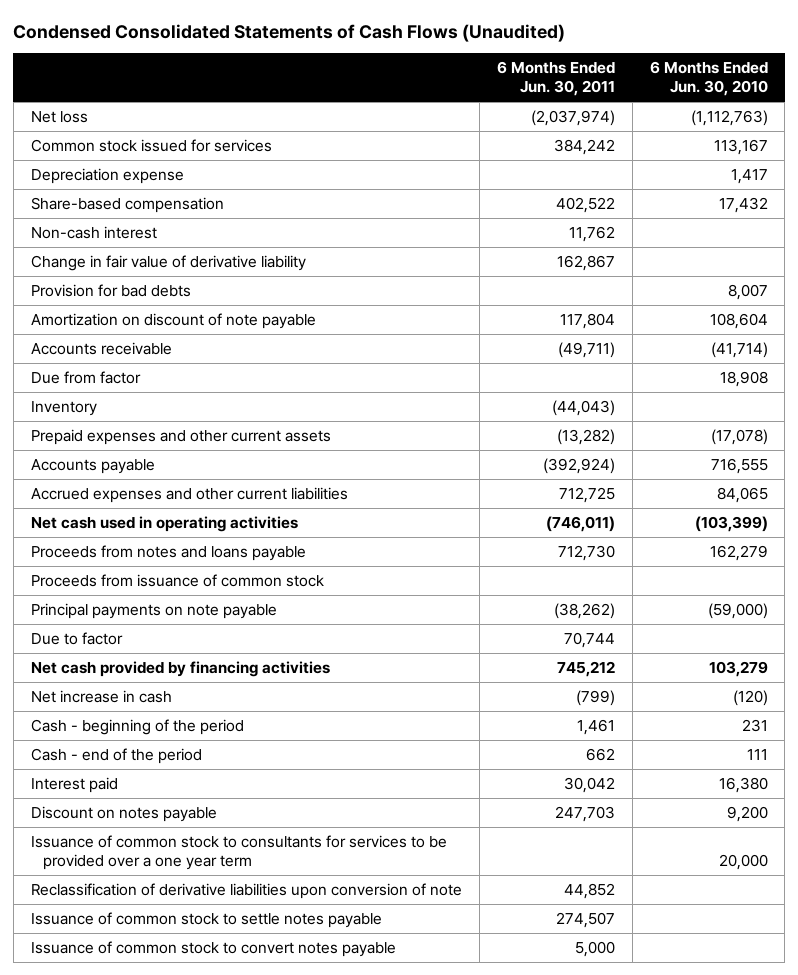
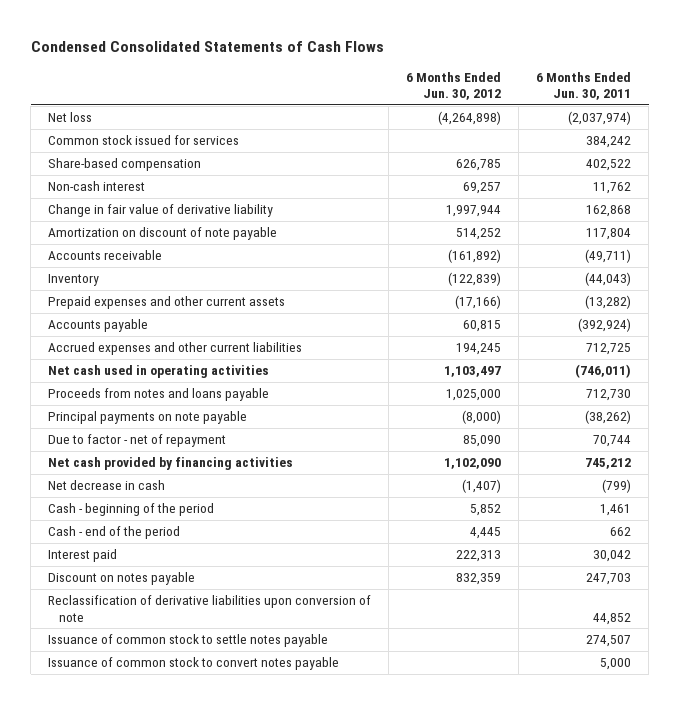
[13,23,566,42] Condensed Consolidated Statements of Cash Flows (Unaudited) -> [30,40,384,52] Condensed Consolidated Statements of Cash Flows
[649,61,768,97] 6 Months Ended Jun. 30, 2010 -> none
none -> [406,71,502,100] 6 Months Ended Jun. 30, 2012
[30,168,184,185] Depreciation expense -> none
[30,284,191,298] Provision for bad debts -> none
[556,255,615,272] 162,867 -> [586,205,632,218] 162,868
[30,371,141,385] Due from factor -> none
[30,574,324,588] Proceeds from issuance of common stock -> none
[30,632,123,646] Due to factor -> [48,434,227,448] Due to factor - net of repayment
[30,690,172,704] Net increase in cash -> [48,480,166,491] Net decrease in cash
[30,835,447,871] Issuance of common stock to consultants for services to be provided over a one year term -> none

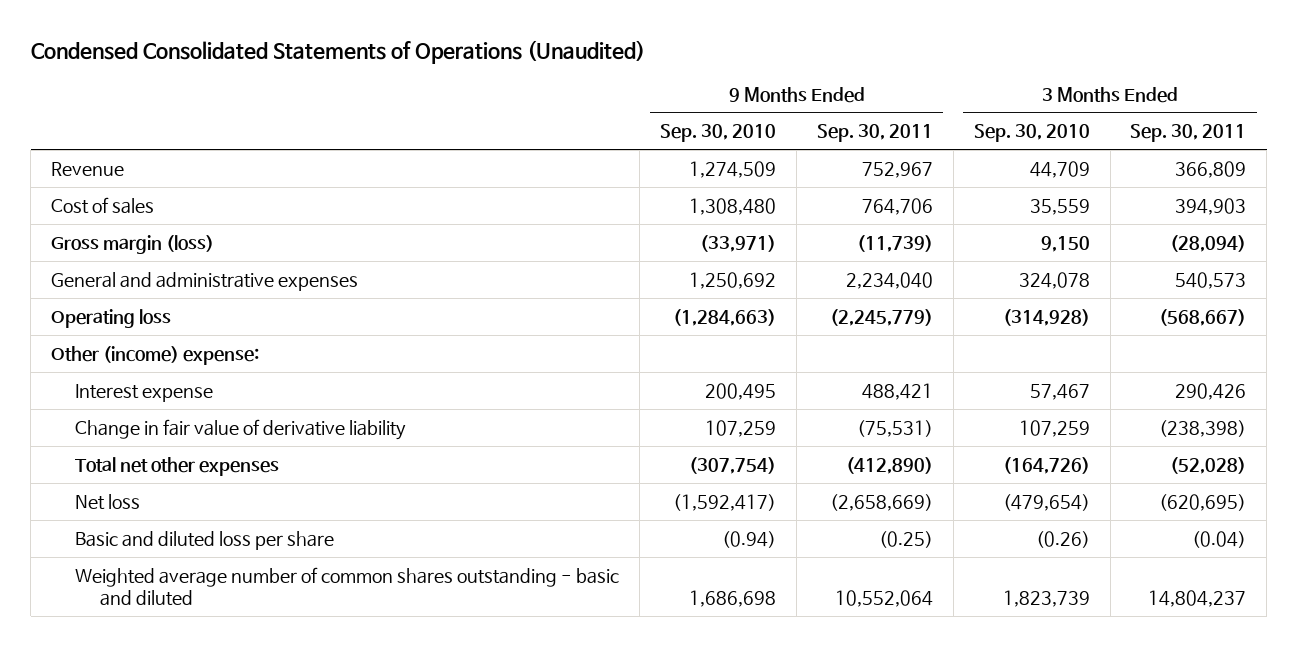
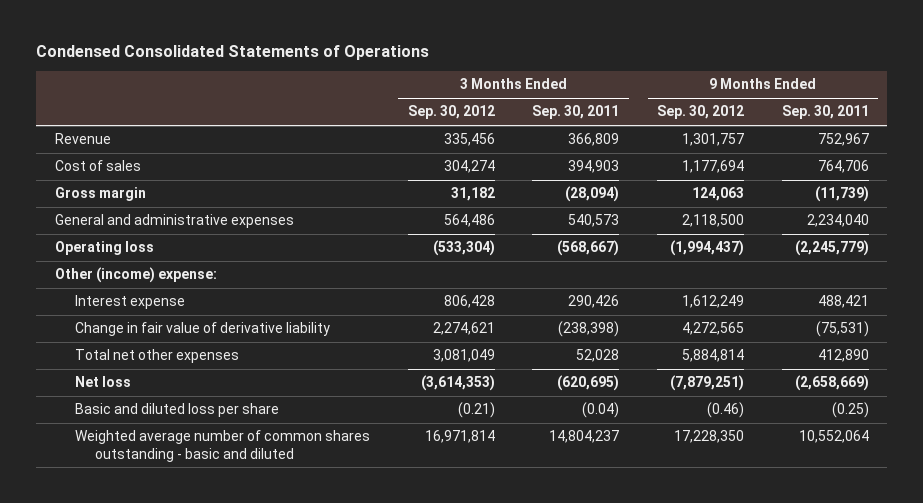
[30,40,645,65] Condensed Consolidated Statements of Operations (Unaudited) -> [35,45,429,61] Condensed Consolidated Statements of Operations
[660,124,777,143] Sep. 30, 2010 -> none
[973,124,1090,143] Sep. 30, 2010 -> none
none -> [407,105,495,120] Sep. 30, 2012
none -> [656,105,744,120] Sep. 30, 2012
[51,234,215,254] Gross margin (loss) -> [54,187,146,202] Gross margin
[845,456,933,474] (412,890) -> [817,349,869,363] 412,890
[1170,456,1247,474] (52,028) -> [576,349,620,363] 52,028

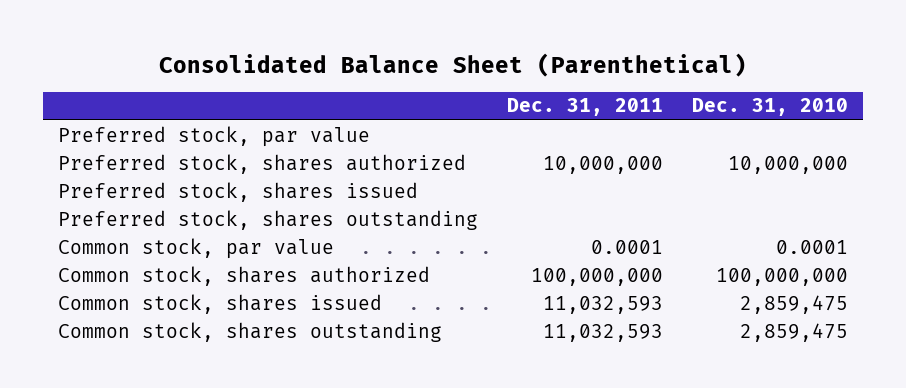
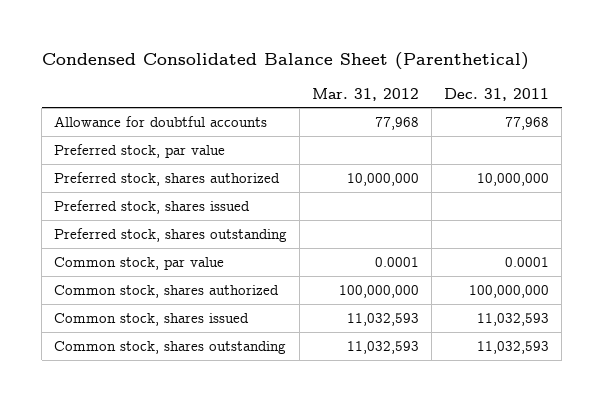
[159,52,748,77] Consolidated Balance Sheet (Parenthetical) -> [41,52,529,71] Condensed Consolidated Balance Sheet (Parenthetical)
[692,98,849,117] Dec. 31, 2010 -> none
none -> [312,87,420,101] Mar. 31, 2012
none -> [54,115,268,127] Allowance for doubtful accounts

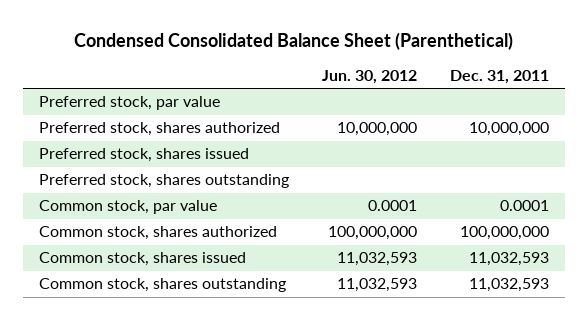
[312,87,420,101] Mar. 31, 2012 -> none
none -> [322,69,418,84] Jun. 30, 2012
[54,115,268,127] Allowance for doubtful accounts -> none

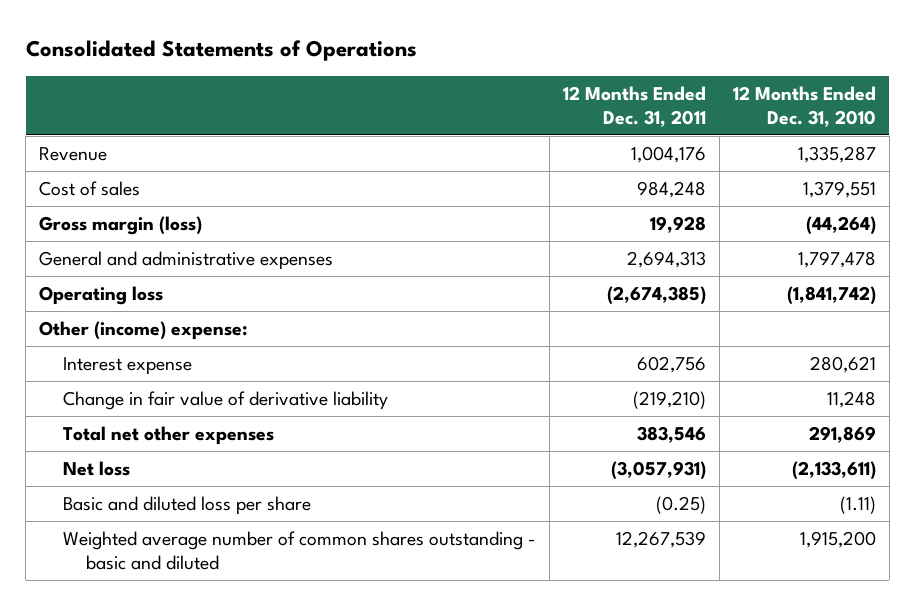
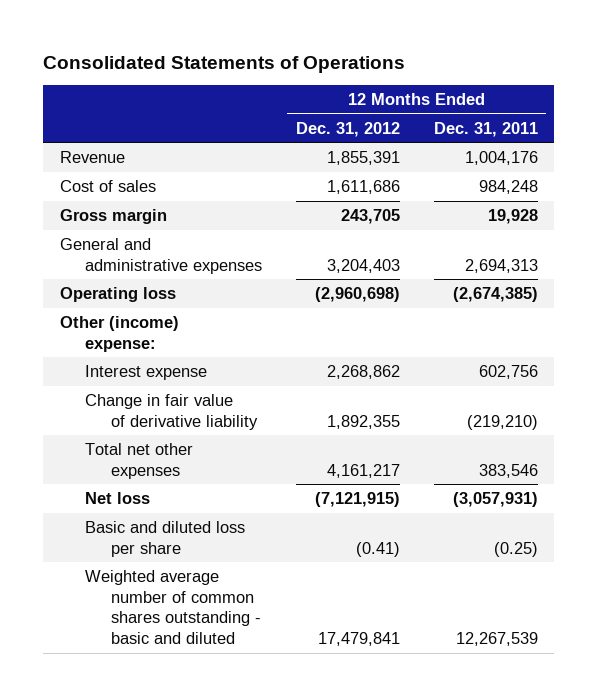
[732,86,876,127] 12 Months Ended Dec. 31, 2010 -> none
none -> [295,121,400,137] Dec. 31, 2012
[39,216,203,236] Gross margin (loss) -> [59,209,167,225] Gross margin

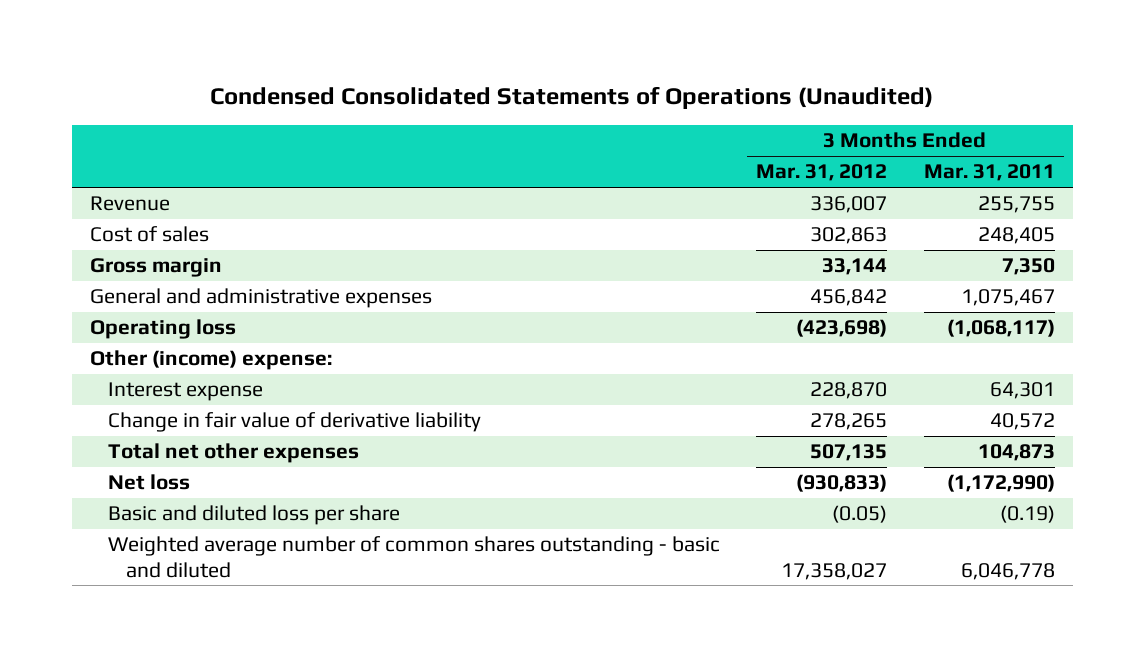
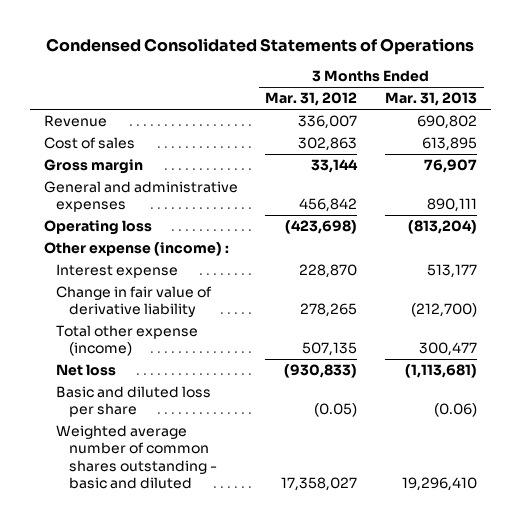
[210,86,934,110] Condensed Consolidated Statements of Operations (Unaudited) -> [46,38,475,56] Condensed Consolidated Statements of Operations
[923,164,1055,182] Mar. 31, 2011 -> none
none -> [385,92,478,107] Mar. 31, 2013
[90,350,333,371] Other (income) expense: -> [43,242,229,257] Other expense (income) :
[107,443,359,464] Total net other expenses -> [56,325,199,357] Total other expense (income)

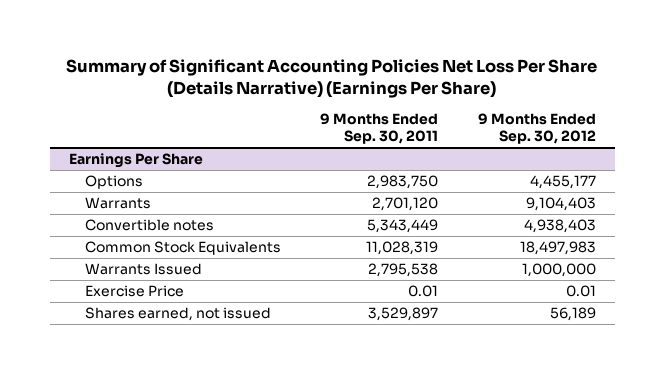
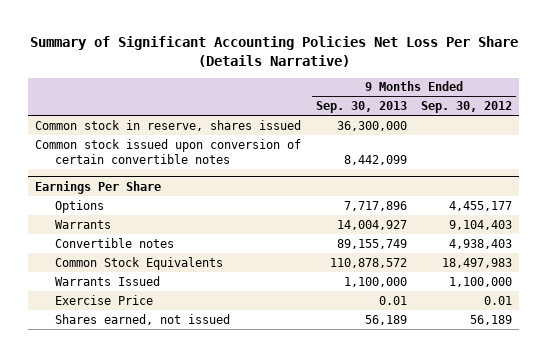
[66,58,598,98] Summary of Significant Accounting Policies Net Loss Per Share (Details Narrative) (Earnings Per Share) -> [29,35,518,67] Summary of Significant Accounting Policies Net Loss Per Share (Details Narrative)
[320,113,439,145] 9 Months Ended Sep. 30, 2011 -> none
none -> [315,101,407,114] Sep. 30, 2013
none -> [35,119,302,131] Common stock in reserve, shares issued
none -> [35,138,302,165] Common stock issued upon conversion of certain convertible notes
[521,263,596,278] 1,000,000 -> [449,276,513,287] 1,100,000

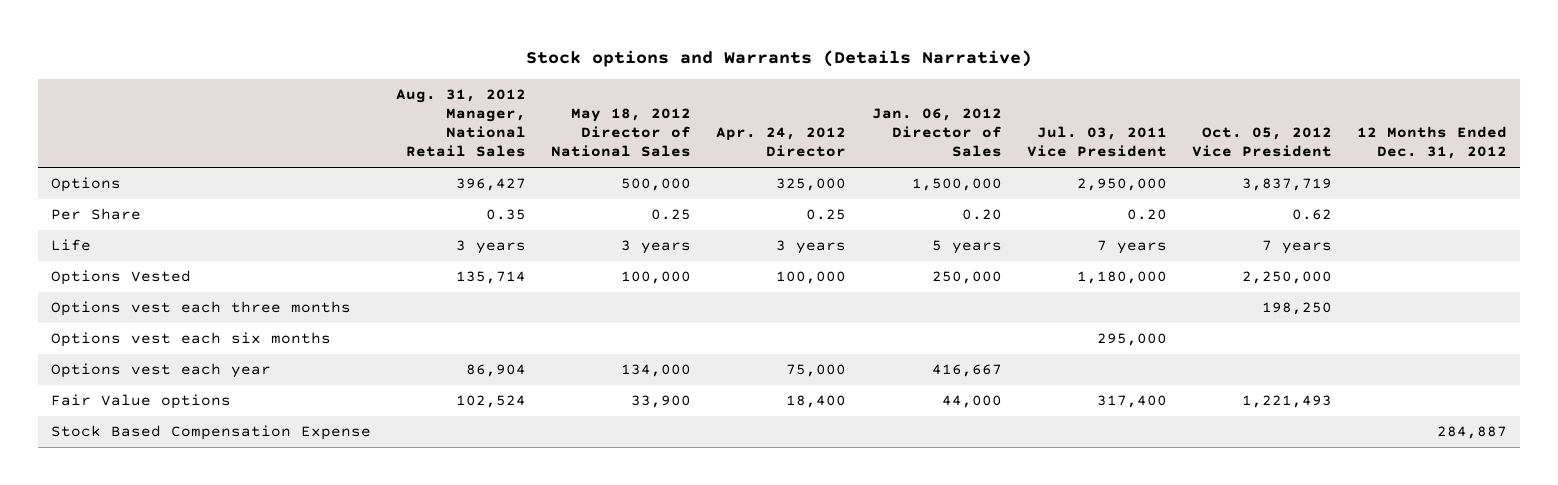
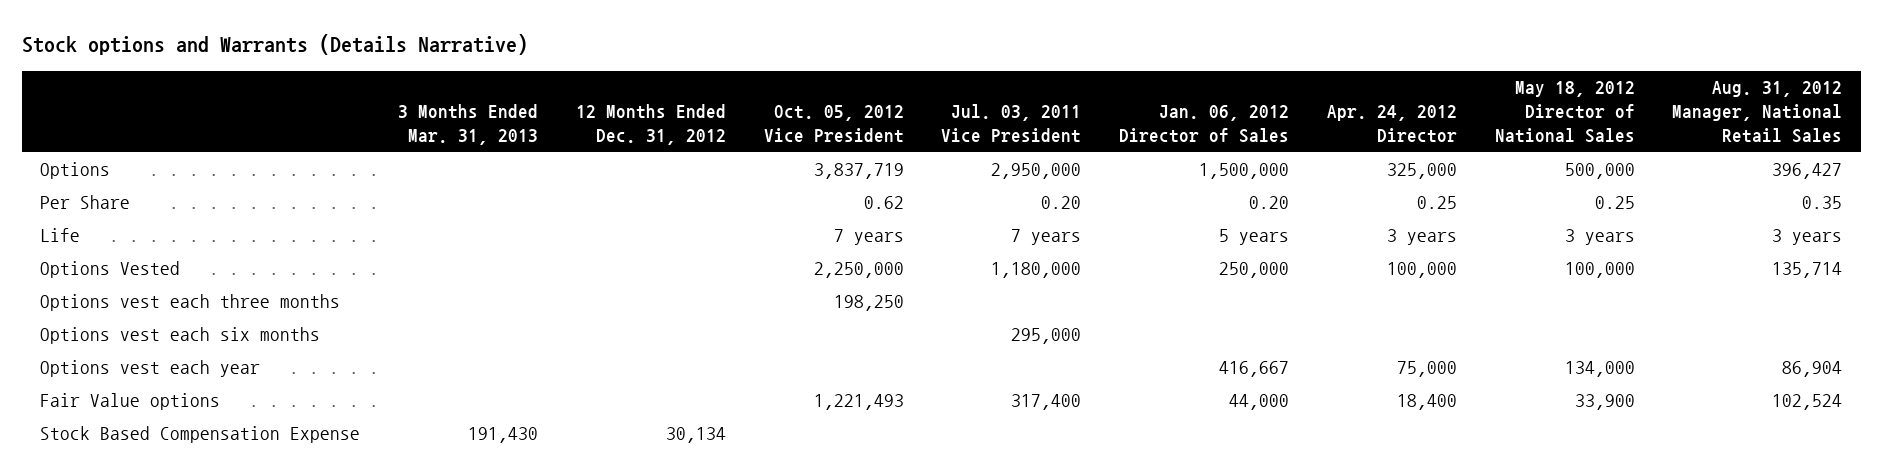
none -> [398,104,539,145] 3 Months Ended Mar. 31, 2013
[1437,426,1508,440] 284,887 -> [665,426,726,443] 30,134

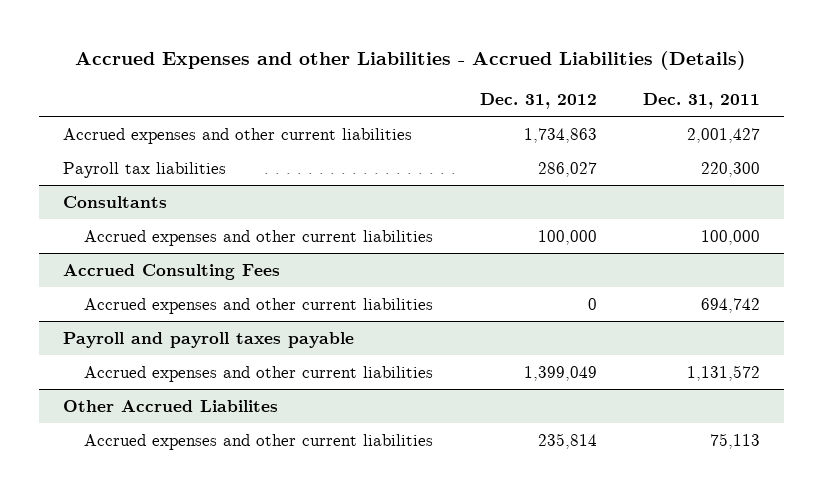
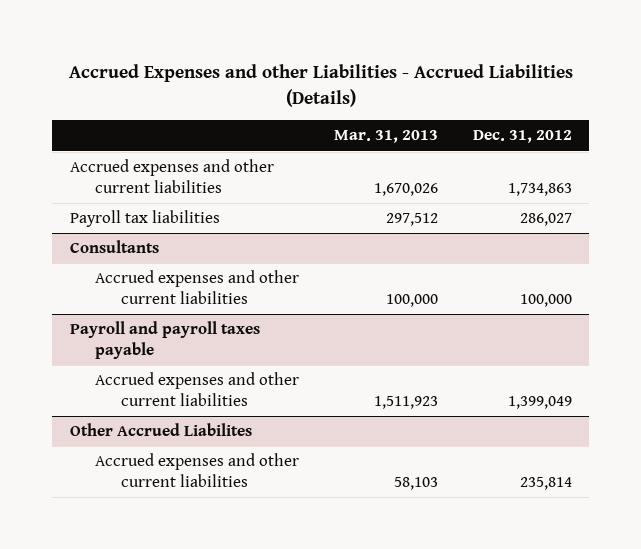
[643,92,761,109] Dec. 31, 2011 -> none
none -> [334,130,439,144] Mar. 31, 2013
[62,263,280,280] Accrued Consulting Fees -> none
[83,297,433,314] Accrued expenses and other current liabilities -> none

